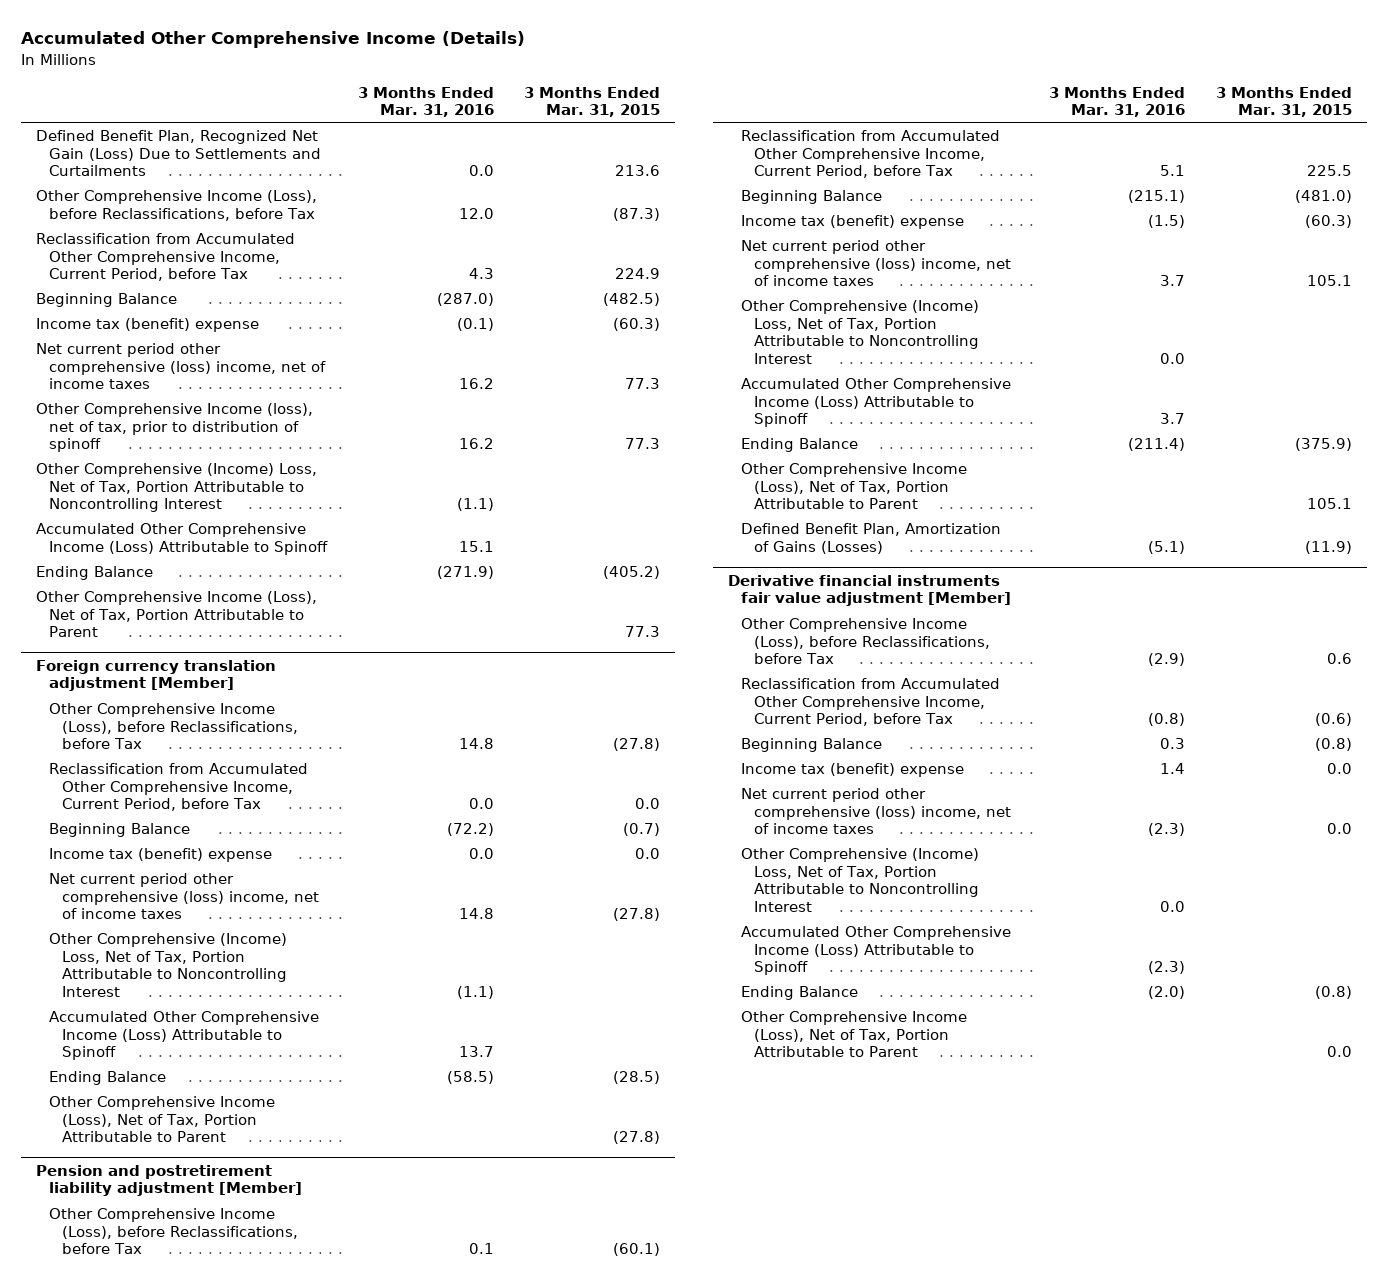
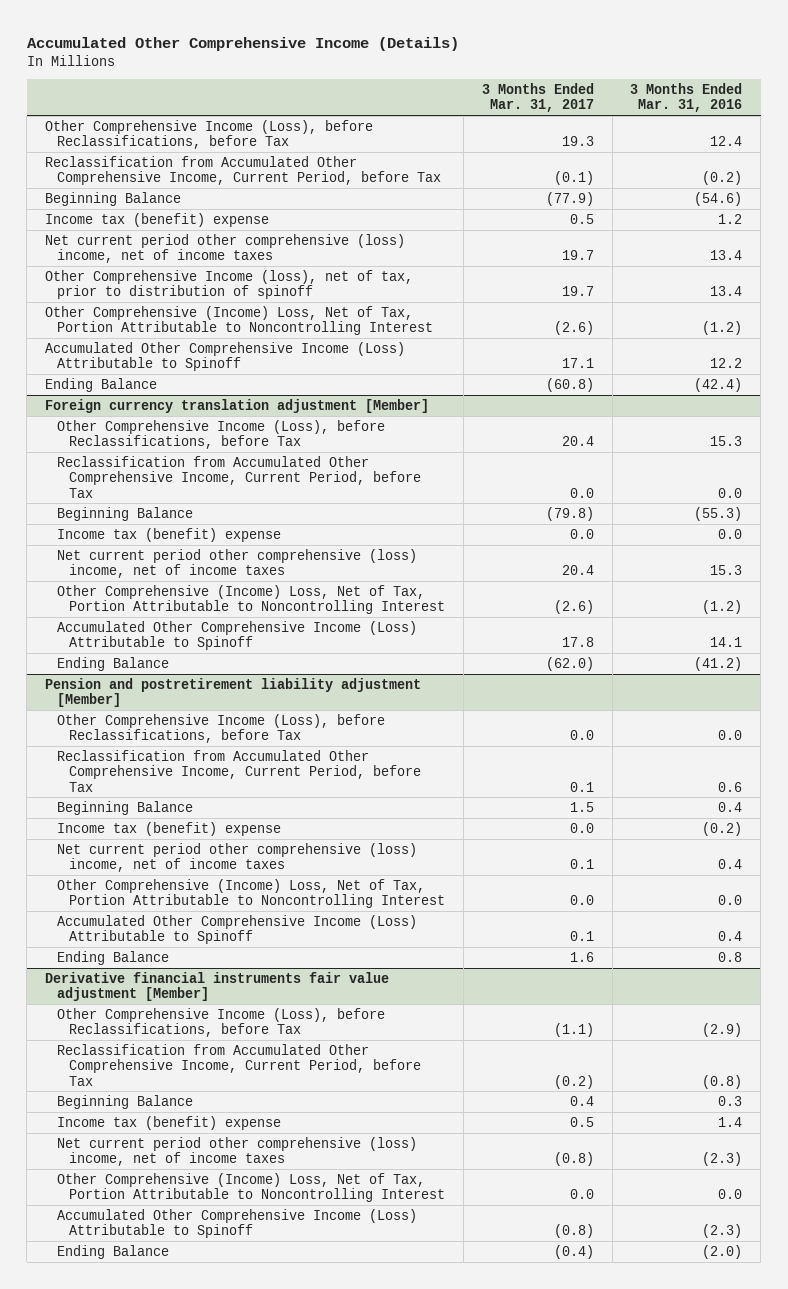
[524,86,661,118] 3 Months Ended Mar. 31, 2015 -> none
none -> [481,82,594,113] 3 Months Ended Mar. 31, 2017
[36,130,322,177] Defined Benefit Plan, Recognized Net Gain (Loss) Due to Settlements and Curtailments -> none
[36,591,318,638] Other Comprehensive Income (Loss), Net of Tax, Portion Attributable to Parent -> none
[458,207,494,219] 12.0 -> [710,136,743,147] 12.4
[468,268,494,280] 4.3 -> [702,171,743,186] (0.2)
[436,293,494,307] (287.0) -> [694,191,743,206] (54.6)
[456,318,494,332] (0.1) -> [718,213,743,224] 1.2
[458,378,494,390] 16.2 -> [710,250,743,261] 13.4
[458,438,494,450] 16.2 -> [710,286,743,297] 13.4
[456,498,494,512] (1.1) -> [702,321,743,336] (1.2)
[458,540,494,552] 15.1 -> [710,358,743,369] 12.2
[436,566,494,580] (271.9) -> [694,377,743,392] (42.4)
[458,738,494,750] 14.8 -> [710,436,743,447] 15.3
[446,823,494,837] (72.2) -> [694,506,743,521] (55.3)
[49,1096,276,1143] Other Comprehensive Income (Loss), Net of Tax, Portion Attributable to Parent -> none
[458,908,494,920] 14.8 -> [710,565,743,576] 15.3
[456,985,494,999] (1.1) -> [702,600,743,615] (1.2)
[458,1046,494,1058] 13.7 -> [710,637,743,648] 14.1
[446,1071,494,1085] (58.5) -> [694,656,743,671] (41.2)
[468,1243,494,1255] 0.1 -> [718,730,743,741] 0.0
[1160,165,1186,177] 5.1 -> [718,781,743,792] 0.6
[1128,190,1186,204] (215.1) -> [718,801,743,812] 0.4
[1148,215,1186,229] (1.5) -> [702,821,743,836] (0.2)
[1160,275,1186,287] 3.7 -> [718,859,743,870] 0.4
[740,463,967,510] Other Comprehensive Income (Loss), Net of Tax, Portion Attributable to Parent -> none
[740,523,1001,554] Defined Benefit Plan, Amortization of Gains (Losses) -> none
[1160,413,1186,425] 3.7 -> [718,931,743,942] 0.4
[1128,438,1186,452] (211.4) -> [718,951,743,962] 0.8
[740,1011,967,1058] Other Comprehensive Income (Loss), Net of Tax, Portion Attributable to Parent -> none

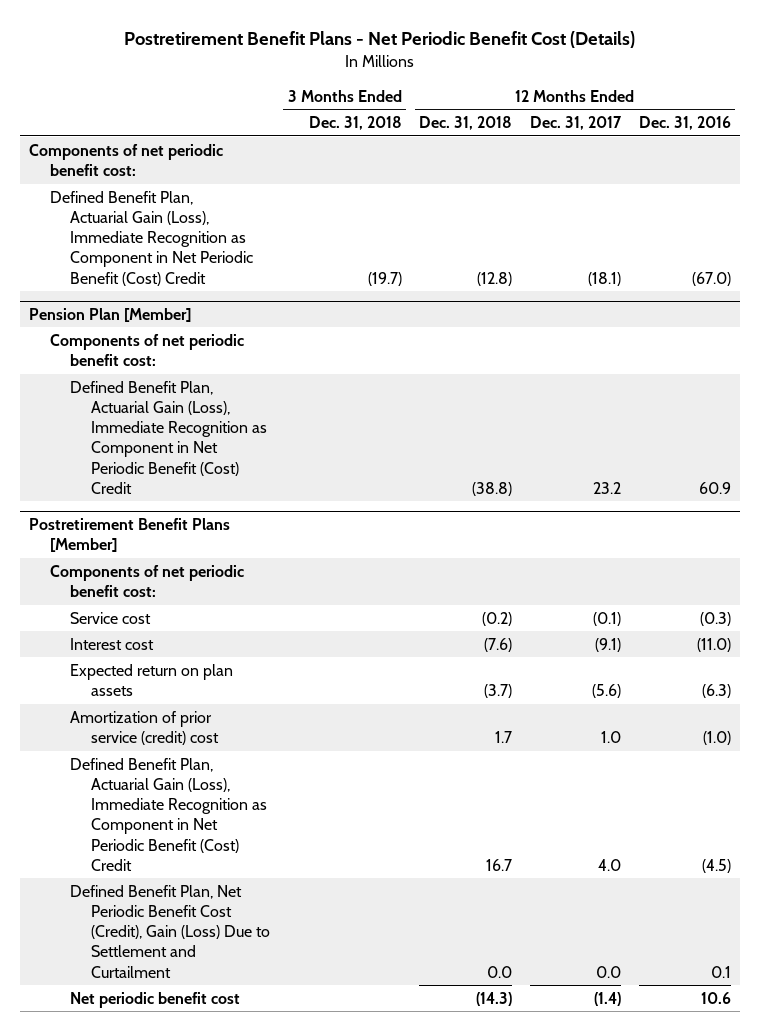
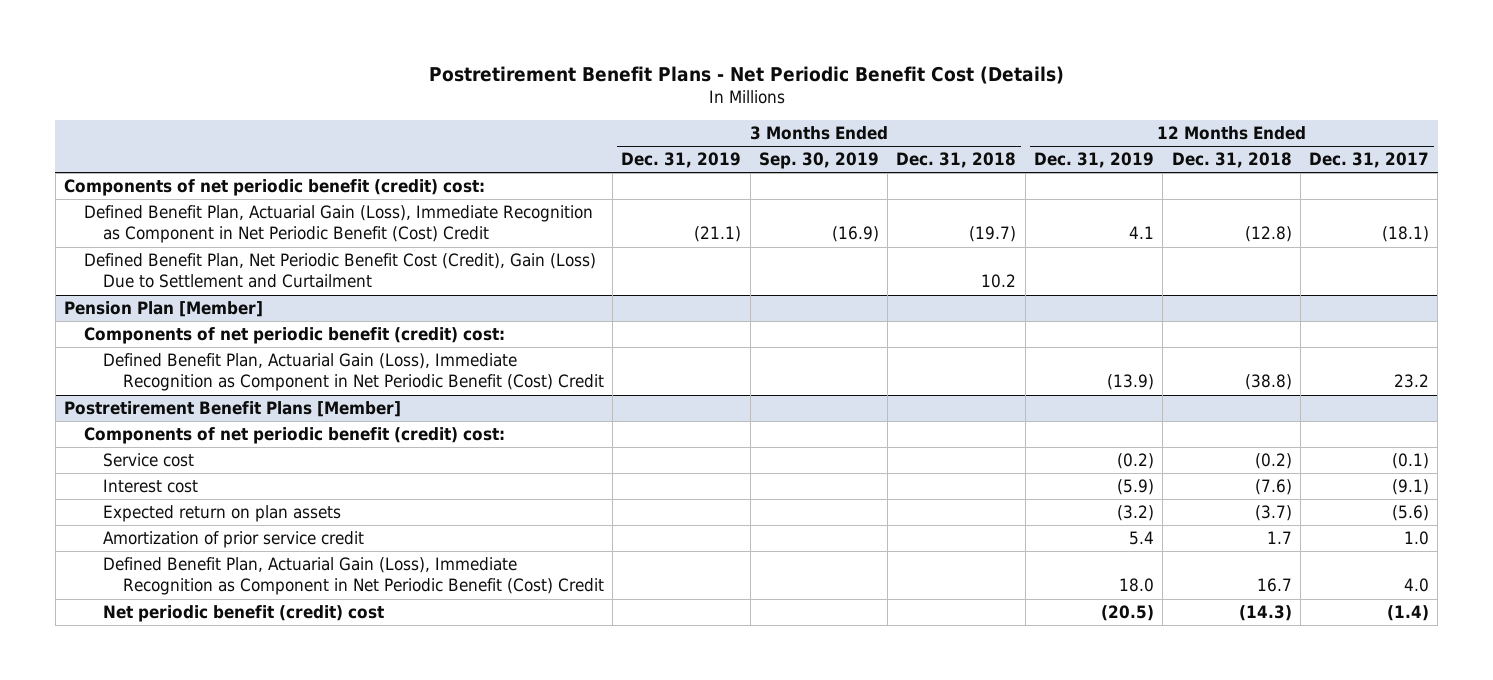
[638,116,731,131] Dec. 31, 2016 -> none
none -> [621,152,742,169] Dec. 31, 2019
none -> [758,152,879,170] Sep. 30, 2019
none -> [1034,152,1155,169] Dec. 31, 2019
[29,143,224,176] Components of net periodic benefit cost: -> [64,179,486,197] Components of net periodic benefit (credit) cost:
none -> [83,253,596,289] Defined Benefit Plan, Net Periodic Benefit Cost (Credit), Gain (Loss) Due to Settlement and Curtailment
[49,333,244,366] Components of net periodic benefit cost: -> [83,327,505,345] Components of net periodic benefit (credit) cost:
[49,564,244,597] Components of net periodic benefit cost: -> [83,427,505,445] Components of net periodic benefit (credit) cost:
[70,710,219,745] Amortization of prior service (credit) cost -> [103,531,365,549] Amortization of prior service credit
[70,884,270,978] Defined Benefit Plan, Net Periodic Benefit Cost (Credit), Gain (Loss) Due to Settlement and Curtailment -> none
[70,991,241,1008] Net periodic benefit cost -> [103,605,385,623] Net periodic benefit (credit) cost

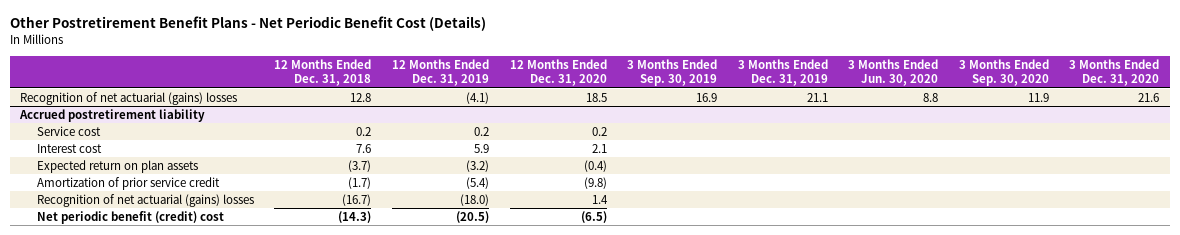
[428,65,1064,84] Postretirement Benefit Plans - Net Periodic Benefit Cost (Details) -> [10,16,487,32] Other Postretirement Benefit Plans - Net Periodic Benefit Cost (Details)
[896,152,1017,169] Dec. 31, 2018 -> none
[1309,152,1430,169] Dec. 31, 2017 -> none
none -> [509,58,607,87] 12 Months Ended Dec. 31, 2020
none -> [848,58,939,87] 3 Months Ended Jun. 30, 2020
none -> [958,58,1049,87] 3 Months Ended Sep. 30, 2020
none -> [1069,58,1160,87] 3 Months Ended Dec. 31, 2020
[64,179,486,197] Components of net periodic benefit (credit) cost: -> none
[83,253,596,289] Defined Benefit Plan, Net Periodic Benefit Cost (Credit), Gain (Loss) Due to Settlement and Curtailment -> none
[64,301,264,318] Pension Plan [Member] -> none
[83,327,505,345] Components of net periodic benefit (credit) cost: -> none
[103,353,604,392] Defined Benefit Plan, Actuarial Gain (Loss), Immediate Recognition as Component in Net Periodic Benefit (Cost) Credit -> none
[83,427,505,445] Components of net periodic benefit (credit) cost: -> none
[83,205,593,244] Defined Benefit Plan, Actuarial Gain (Loss), Immediate Recognition as Component in Net Periodic Benefit (Cost) Credit -> [20,92,238,106] Recognition of net actuarial (gains) losses
[694,226,742,243] (21.1) -> [806,93,828,103] 21.1
[831,226,879,243] (16.9) -> [696,93,718,103] 16.9
[1129,226,1155,240] 4.1 -> [465,92,489,105] (4.1)
[1244,226,1292,243] (12.8) -> [350,93,372,103] 12.8
[64,401,402,418] Postretirement Benefit Plans [Member] -> [19,109,206,123] Accrued postretirement liability
[1117,453,1155,470] (0.2) -> [473,127,489,137] 0.2
[1254,453,1292,470] (0.2) -> [356,127,372,137] 0.2
[1117,479,1155,496] (5.9) -> [473,144,489,154] 5.9
[1254,479,1292,496] (7.6) -> [356,144,372,154] 7.6
[1129,531,1155,546] 5.4 -> [465,177,489,190] (5.4)
[1266,531,1292,545] 1.7 -> [348,177,372,190] (1.7)
[103,557,604,596] Defined Benefit Plan, Actuarial Gain (Loss), Immediate Recognition as Component in Net Periodic Benefit (Cost) Credit -> [36,194,254,208] Recognition of net actuarial (gains) losses
[1119,578,1155,593] 18.0 -> [459,194,489,207] (18.0)
[1256,578,1292,593] 16.7 -> [342,194,372,207] (16.7)

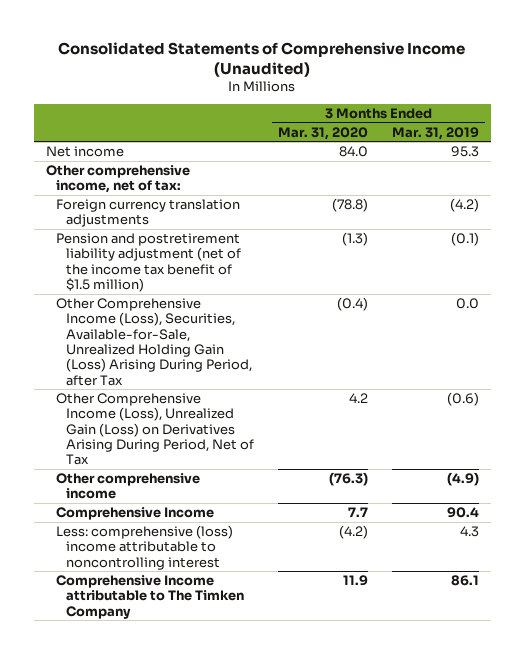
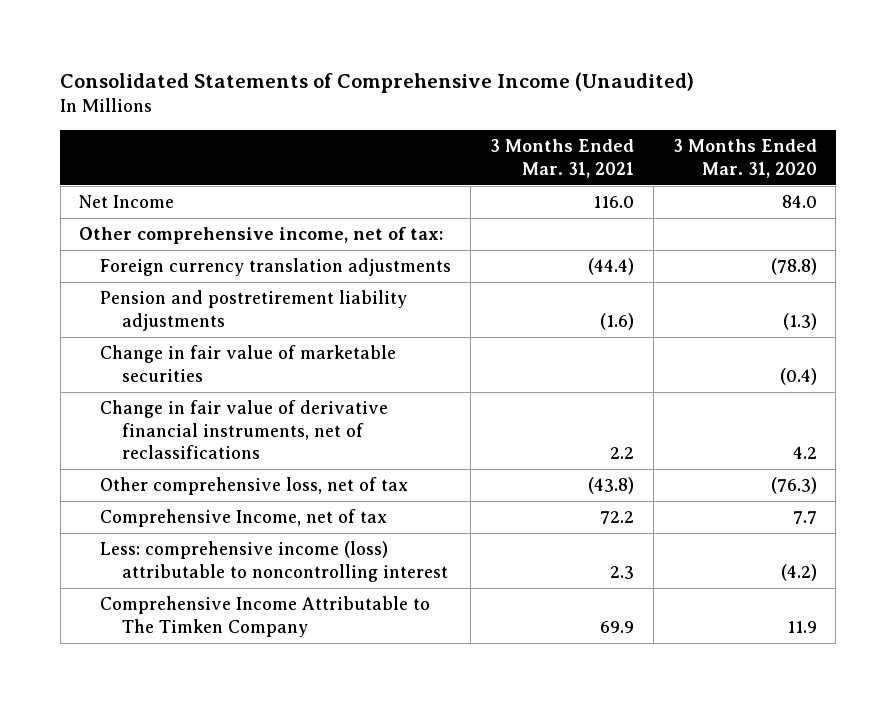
[392,126,480,140] Mar. 31, 2019 -> none
none -> [490,139,635,178] 3 Months Ended Mar. 31, 2021
[45,146,124,158] Net income -> [79,195,175,209] Net Income
[56,233,242,293] Pension and postretirement liability adjustment (net of the income tax benefit of $1.5 million) -> [100,290,408,331] Pension and postretirement liability adjustments
[56,298,253,386] Other Comprehensive Income (Loss), Securities, Available-for-Sale, Unrealized Holding Gain (Loss) Arising During Period, after Tax -> [100,345,397,382] Change in fair value of marketable securities
[56,393,255,466] Other Comprehensive Income (Loss), Unrealized Gain (Loss) on Derivatives Arising During Period, Net of Tax -> [100,400,389,460] Change in fair value of derivative financial instruments, net of reclassifications
[56,473,201,500] Other comprehensive income -> [100,477,409,496] Other comprehensive loss, net of tax
[56,507,215,521] Comprehensive Income -> [100,509,388,528] Comprehensive Income, net of tax
[56,525,234,570] Less: comprehensive (loss) income attributable to noncontrolling interest -> [100,541,448,582] Less: comprehensive income (loss) attributable to noncontrolling interest
[56,575,245,619] Comprehensive Income attributable to The Timken Company -> [100,596,431,637] Comprehensive Income Attributable to The Timken Company

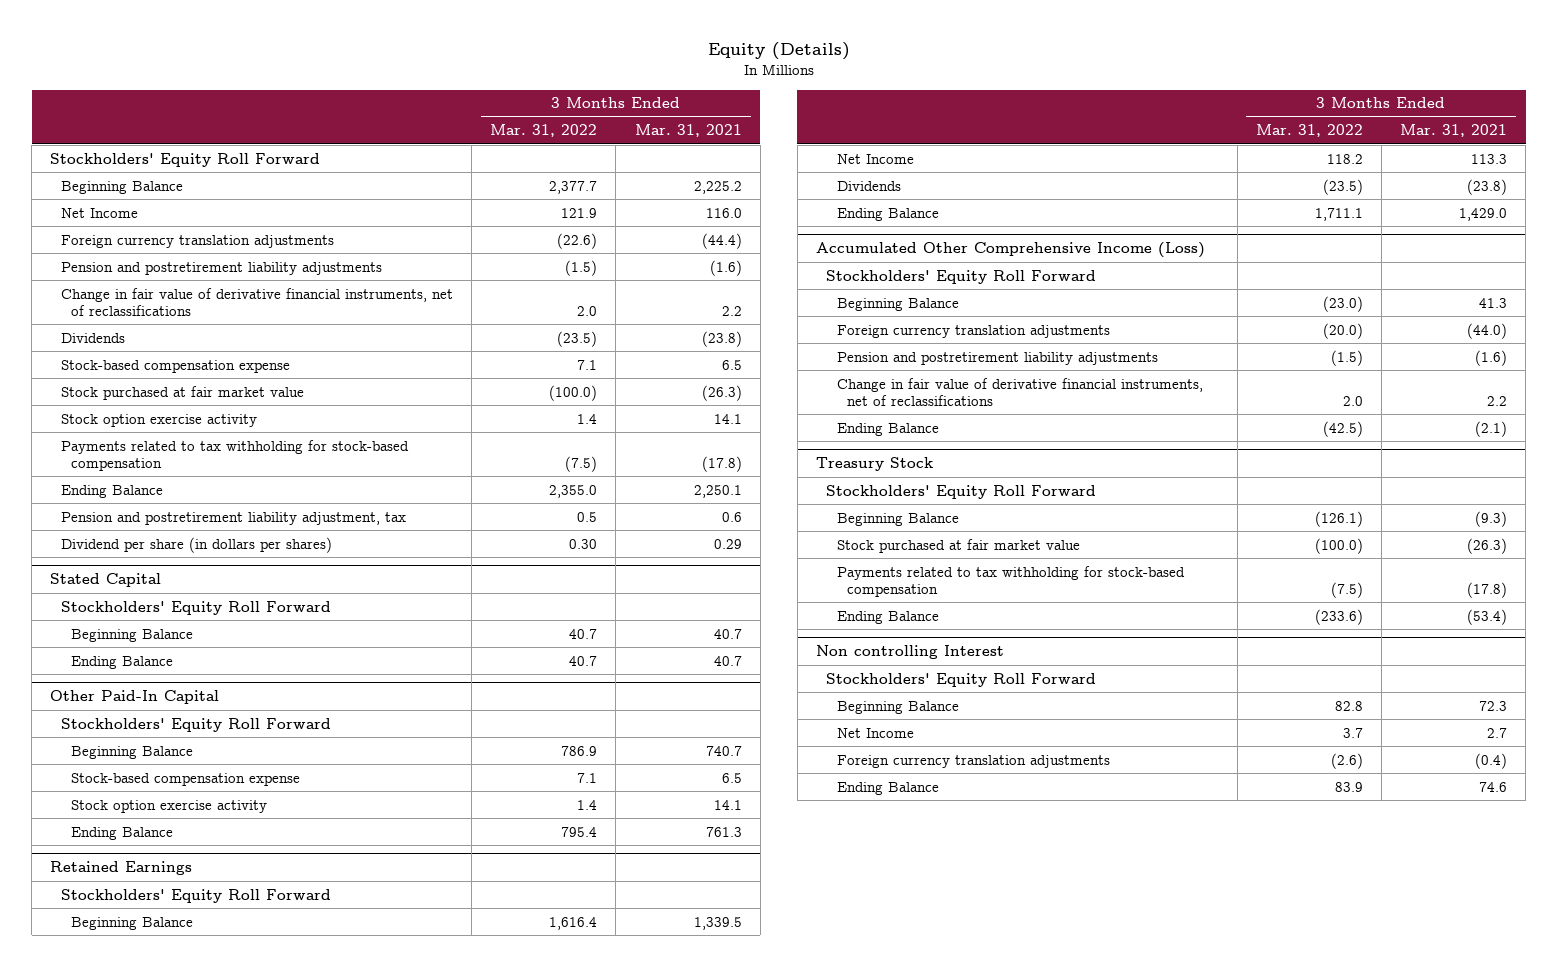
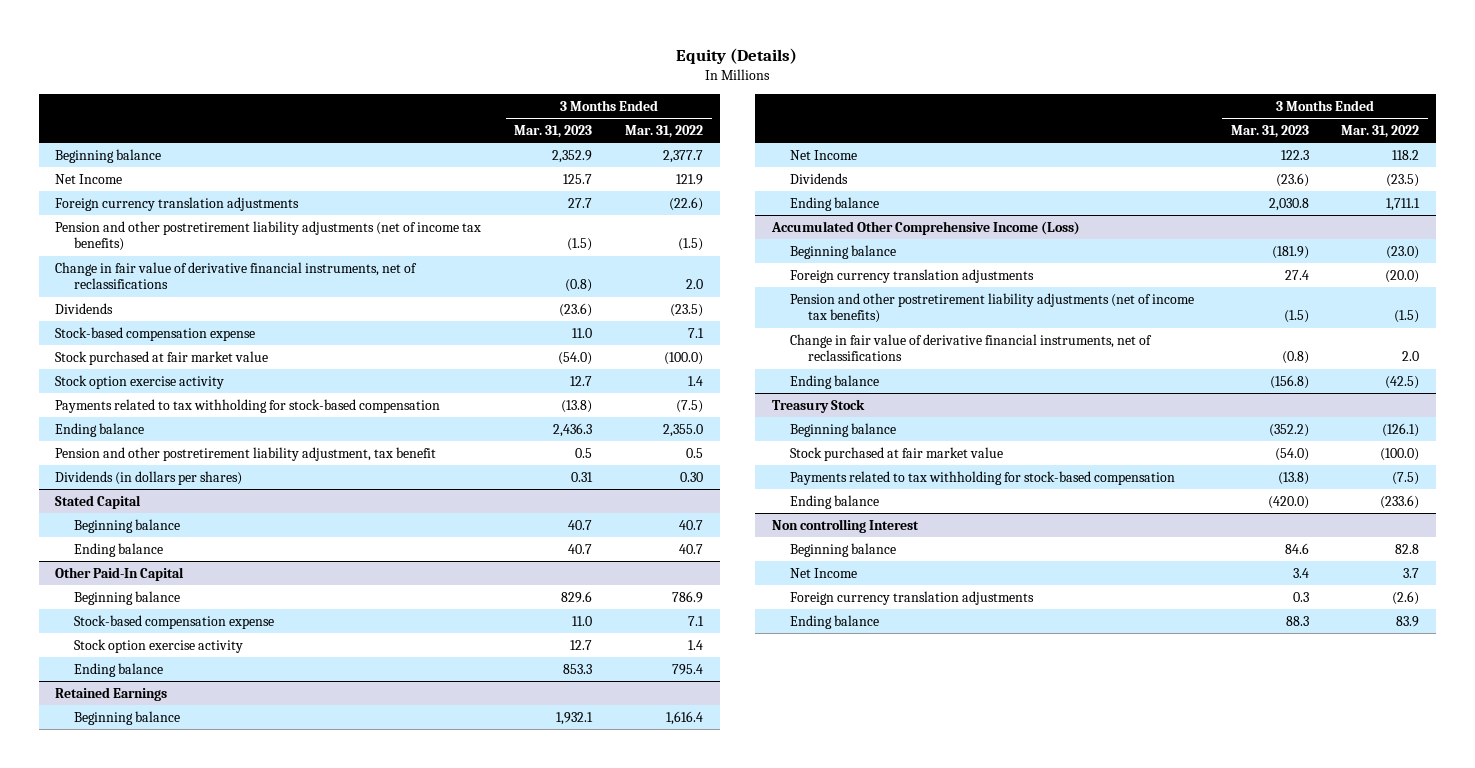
[634,124,742,138] Mar. 31, 2021 -> none
none -> [514,125,593,139] Mar. 31, 2023
[50,152,321,167] Stockholders' Equity Roll Forward -> none
[60,180,183,194] Beginning Balance -> [55,148,162,163] Beginning balance
[60,261,382,275] Pension and postretirement liability adjustments -> [55,220,482,252] Pension and other postretirement liability adjustments (net of income tax benefits)
[60,484,163,498] Ending Balance -> [55,422,145,437] Ending balance
[60,511,406,525] Pension and postretirement liability adjustment, tax -> [55,446,437,461] Pension and other postretirement liability adjustment, tax benefit
[60,536,332,553] Dividend per share (in dollars per shares) -> [55,470,243,485] Dividends (in dollars per shares)
[60,600,331,615] Stockholders' Equity Roll Forward -> none
[71,628,194,642] Beginning Balance -> [73,518,180,533] Beginning balance
[71,655,174,669] Ending Balance -> [73,542,163,557] Ending balance
[60,717,331,732] Stockholders' Equity Roll Forward -> none
[71,745,194,759] Beginning Balance -> [73,590,180,605] Beginning balance
[71,826,174,840] Ending Balance -> [73,662,163,677] Ending balance
[60,888,331,903] Stockholders' Equity Roll Forward -> none
[71,916,194,930] Beginning Balance -> [73,710,180,725] Beginning balance
[836,207,939,221] Ending Balance -> [789,196,879,211] Ending balance
[826,269,1097,284] Stockholders' Equity Roll Forward -> none
[836,297,959,311] Beginning Balance -> [789,244,896,259] Beginning balance
[836,351,1158,365] Pension and postretirement liability adjustments -> [789,292,1194,324] Pension and other postretirement liability adjustments (net of income tax benefits)
[836,422,939,436] Ending Balance -> [789,374,879,389] Ending balance
[826,484,1097,499] Stockholders' Equity Roll Forward -> none
[836,512,959,526] Beginning Balance -> [789,422,896,437] Beginning balance
[836,610,939,624] Ending Balance -> [789,494,879,509] Ending balance
[826,672,1097,687] Stockholders' Equity Roll Forward -> none
[836,700,959,714] Beginning Balance -> [789,542,896,557] Beginning balance
[836,781,939,795] Ending Balance -> [789,614,879,629] Ending balance

